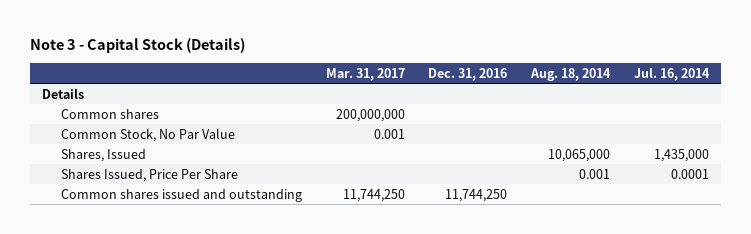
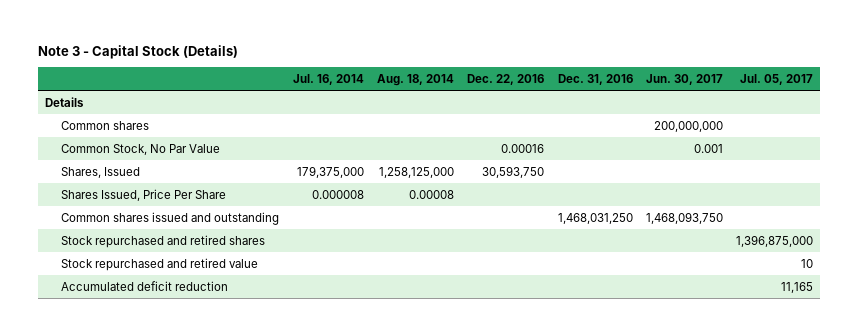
[325,67,405,81] Mar. 31, 2017 -> none
none -> [467,73,545,85] Dec. 22, 2016
none -> [645,73,723,85] Jun. 30, 2017
none -> [740,73,814,85] Jul. 05, 2017
[548,148,611,162] 10,065,000 -> [378,166,454,178] 1,258,125,000
[653,148,709,162] 1,435,000 -> [296,165,364,178] 179,375,000
[579,168,611,179] 0.001 -> [408,189,454,199] 0.00008
[670,168,709,179] 0.0001 -> [311,189,364,199] 0.000008
[445,188,508,202] 11,744,250 -> [557,212,633,224] 1,468,031,250
none -> [61,234,266,248] Stock repurchased and retired shares
none -> [61,257,259,271] Stock repurchased and retired value
none -> [61,280,229,291] Accumulated deficit reduction

